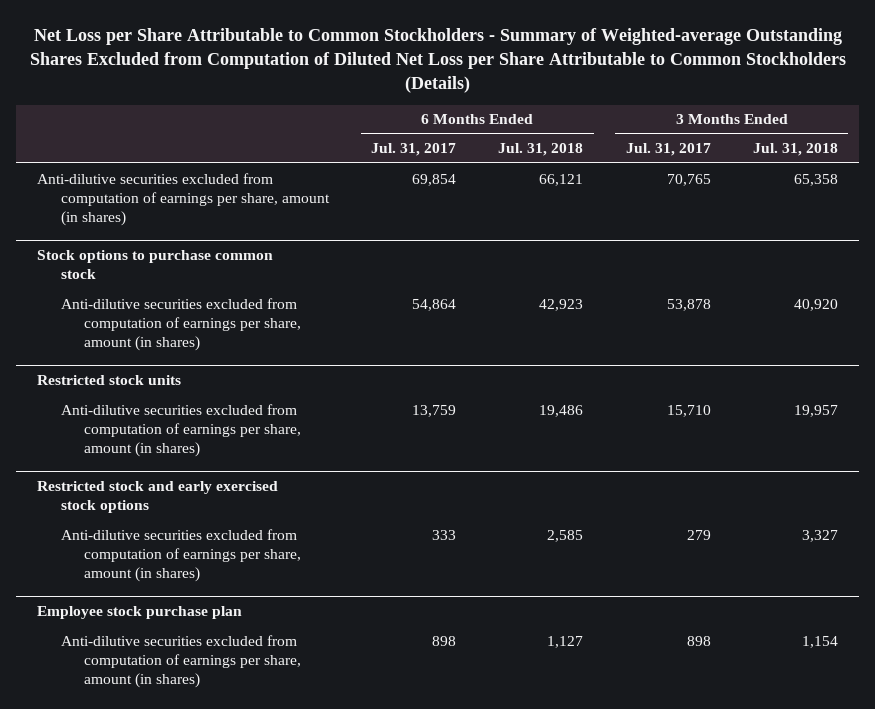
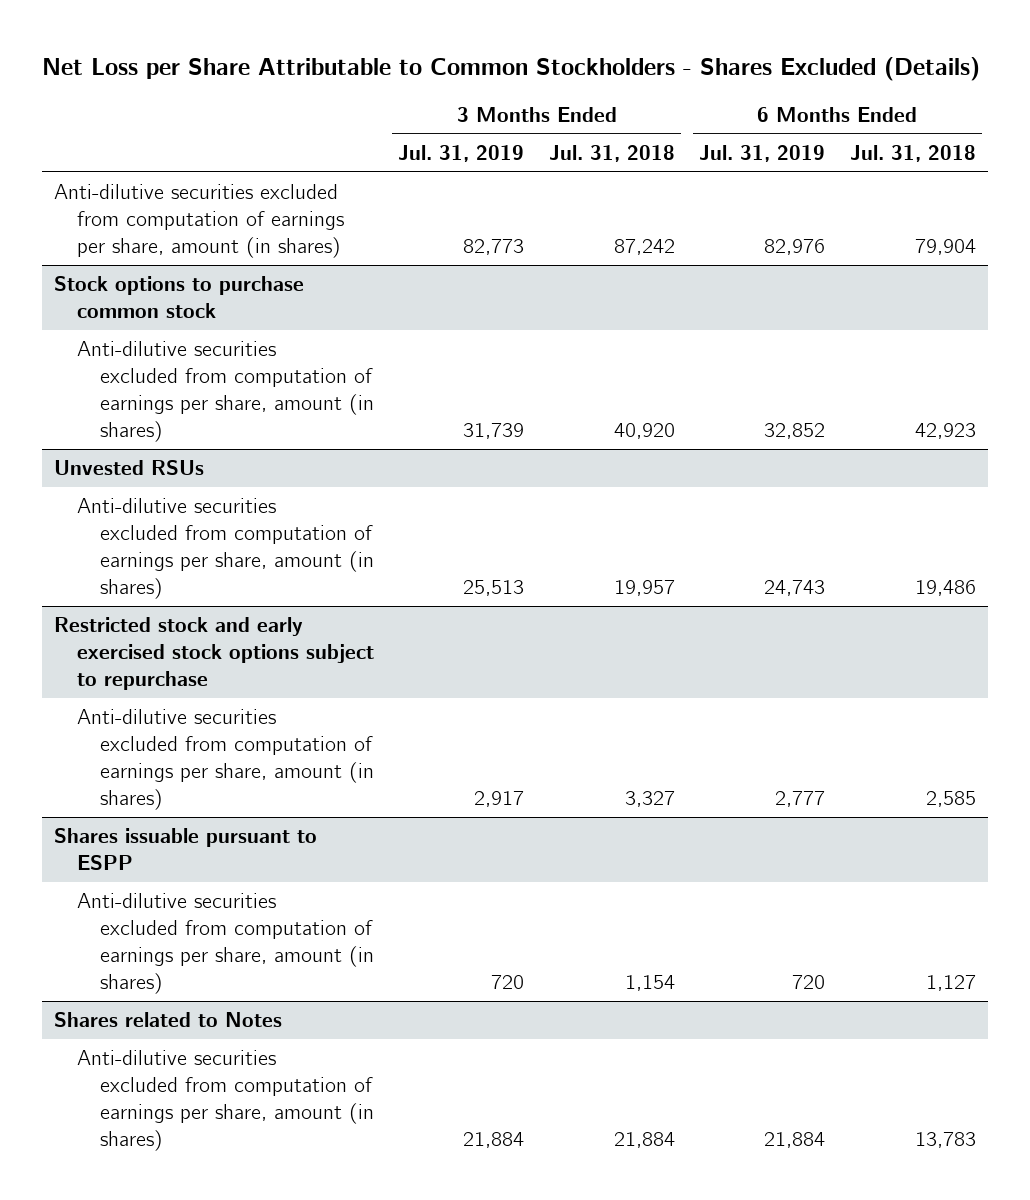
[29,27,846,93] Net Loss per Share Attributable to Common Stockholders - Summary of Weighted-average Outstanding Shares Excluded from Computation of Diluted Net Loss per Share Attributable to Common Stockholders (Details) -> [42,56,981,81] Net Loss per Share Attributable to Common Stockholders - Shares Excluded (Details)
[371,143,457,157] Jul. 31, 2017 -> none
[625,143,711,157] Jul. 31, 2017 -> none
none -> [398,144,525,162] Jul. 31, 2019
none -> [699,144,826,162] Jul. 31, 2019
[539,173,584,186] 66,121 -> [914,239,976,256] 79,904
[793,173,838,186] 65,358 -> [613,239,675,256] 87,242
[37,375,182,386] Restricted stock units -> [54,460,205,476] Unvested RSUs
[37,481,279,514] Restricted stock and early exercised stock options -> [54,617,375,691] Restricted stock and early exercised stock options subject to repurchase
[37,606,243,620] Employee stock purchase plan -> none
none -> [54,828,318,871] Shares issuable pursuant to ESPP
none -> [54,1012,283,1028] Shares related to Notes
none -> [77,1050,374,1152] Anti-dilutive securities excluded from computation of earnings per share, amount (in shares)

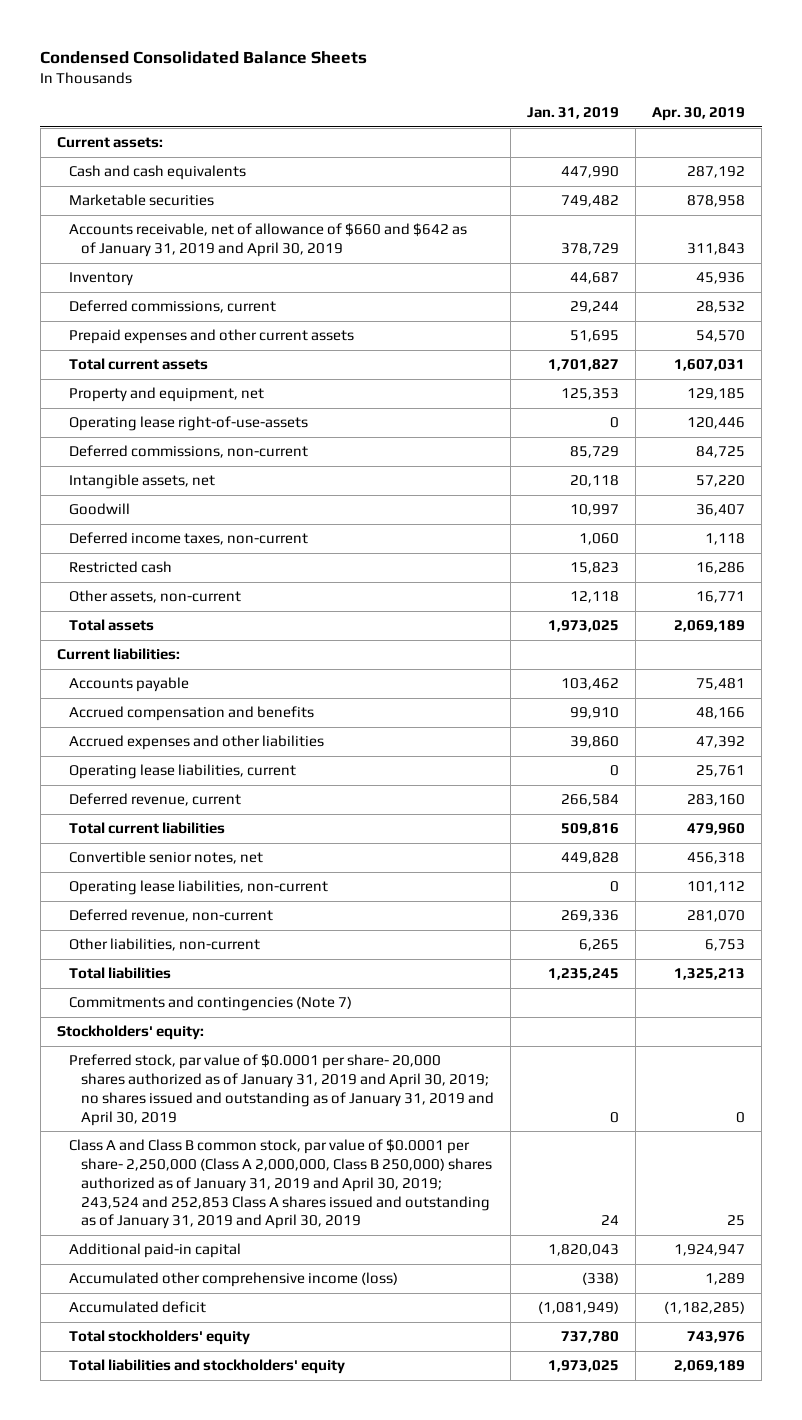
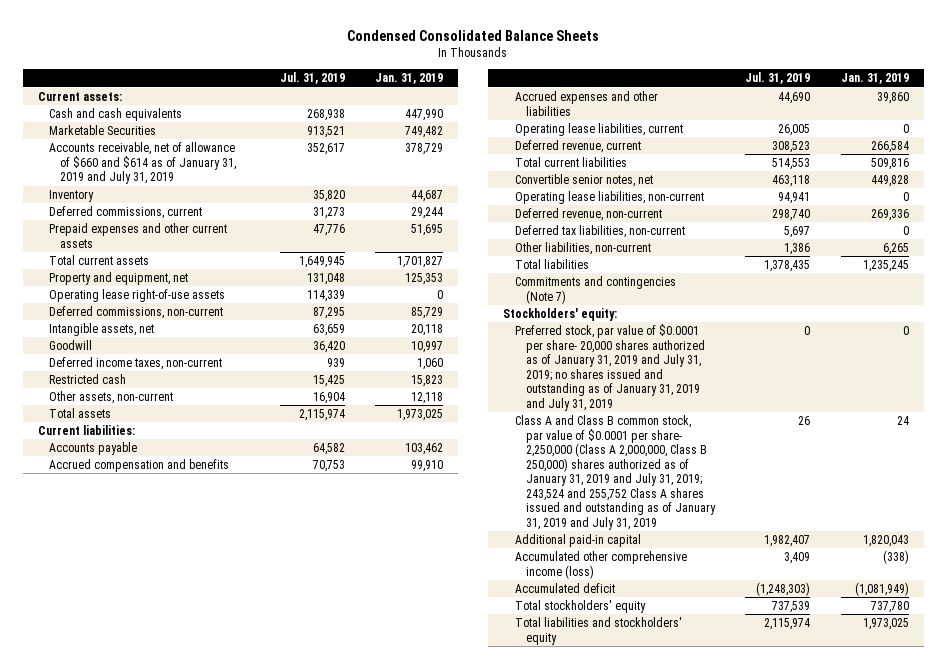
[651,107,745,122] Apr. 30, 2019 -> none
none -> [279,72,345,85] Jul. 31, 2019
[68,194,214,207] Marketable securities -> [49,124,157,135] Marketable Securities
[68,223,467,258] Accounts receivable, net of allowance of $660 and $642 as of January 31, 2019 and April 30, 2019 -> [49,141,237,185] Accounts receivable, net of allowance of $660 and $614 as of January 31, 2019 and July 31, 2019
[68,416,308,432] Operating lease right-of-use-assets -> [49,288,226,302] Operating lease right-of-use assets
none -> [514,224,685,238] Deferred tax liabilities, non-current
[68,1054,494,1126] Preferred stock, par value of $0.0001 per share- 20,000 shares authorized as of January 31, 2019 and April 30, 2019; no shares issued and outstanding as of January 31, 2019 and April 30, 2019 -> [514,323,705,411] Preferred stock, par value of $0.0001 per share- 20,000 shares authorized as of January 31, 2019 and July 31, 2019; no shares issued and outstanding as of January 31, 2019 and July 31, 2019
[68,1139,492,1230] Class A and Class B common stock, par value of $0.0001 per share- 2,250,000 (Class A 2,000,000, Class B 250,000) shares authorized as of January 31, 2019 and April 30, 2019; 243,524 and 252,853 Class A shares issued and outstanding as of January 31, 2019 and April 30, 2019 -> [514,414,716,530] Class A and Class B common stock, par value of $0.0001 per share- 2,250,000 (Class A 2,000,000, Class B 250,000) shares authorized as of January 31, 2019 and July 31, 2019; 243,524 and 255,752 Class A shares issued and outstanding as of January 31, 2019 and July 31, 2019

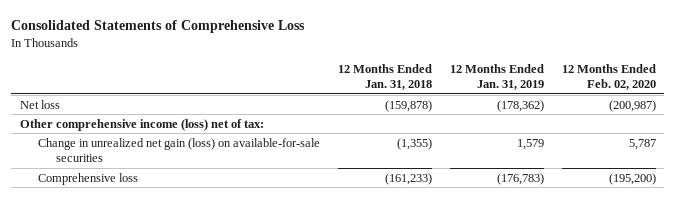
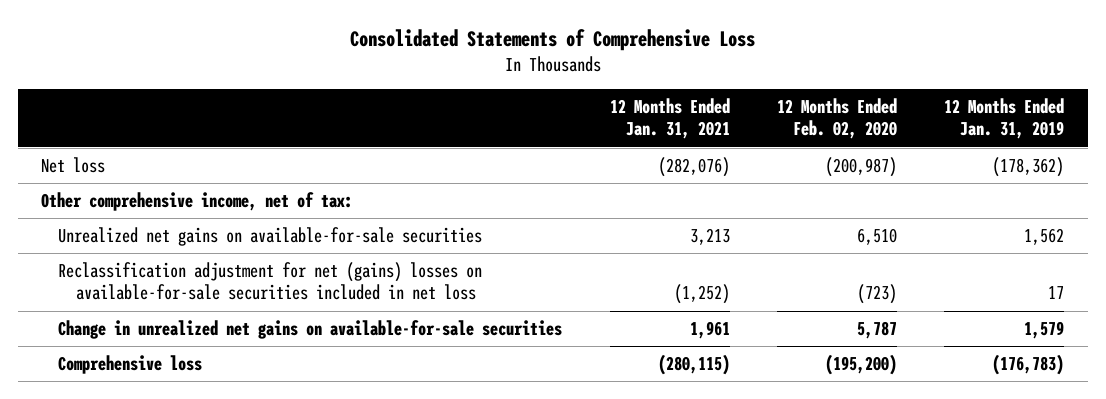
[337,63,432,91] 12 Months Ended Jan. 31, 2018 -> none
none -> [609,98,730,140] 12 Months Ended Jan. 31, 2021
[19,118,264,131] Other comprehensive income (loss) net of tax: -> [41,192,354,212] Other comprehensive income, net of tax:
[37,137,320,163] Change in unrealized net gain (loss) on available-for-sale securities -> [58,227,483,247] Unrealized net gains on available-for-sale securities
[516,138,544,150] 1,579 -> [1024,228,1065,246] 1,562
[628,138,656,150] 5,787 -> [856,228,897,246] 6,510
none -> [58,262,483,301] Reclassification adjustment for net (gains) losses on available-for-sale securities included in net loss
none -> [58,320,563,340] Change in unrealized net gains on available-for-sale securities

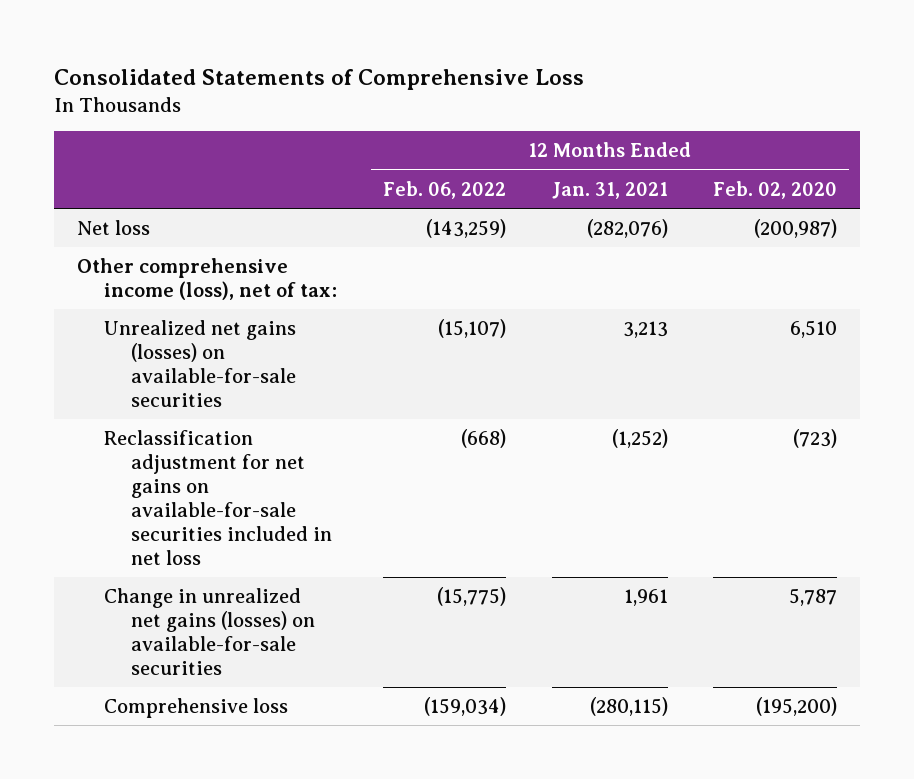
[944,98,1065,140] 12 Months Ended Jan. 31, 2019 -> none
none -> [382,180,506,199] Feb. 06, 2022
[41,192,354,212] Other comprehensive income, net of tax: -> [77,258,338,300] Other comprehensive income (loss), net of tax:
[58,227,483,247] Unrealized net gains on available-for-sale securities -> [104,320,297,407] Unrealized net gains (losses) on available-for-sale securities
[58,262,483,301] Reclassification adjustment for net (gains) losses on available-for-sale securities included in net loss -> [104,430,333,565] Reclassification adjustment for net gains on available-for-sale securities included in net loss
[58,320,563,340] Change in unrealized net gains on available-for-sale securities -> [104,588,316,675] Change in unrealized net gains (losses) on available-for-sale securities

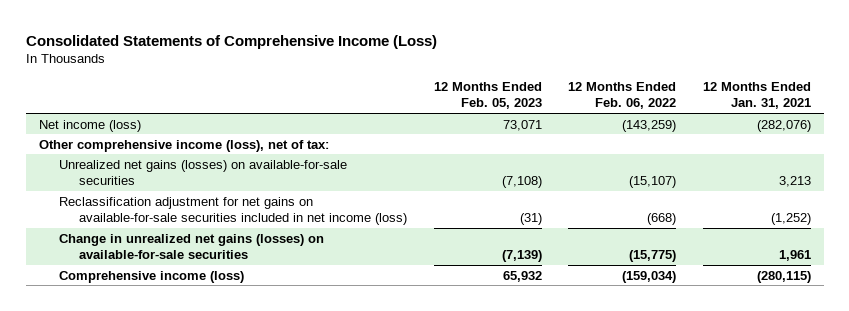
[54,69,585,91] Consolidated Statements of Comprehensive Loss -> [25,34,437,49] Consolidated Statements of Comprehensive Income (Loss)
[713,180,838,199] Feb. 02, 2020 -> none
none -> [433,81,542,110] 12 Months Ended Feb. 05, 2023
[77,220,151,236] Net loss -> [38,119,141,132] Net income (loss)
[104,430,333,565] Reclassification adjustment for net gains on available-for-sale securities included in net loss -> [59,196,408,226] Reclassification adjustment for net gains on available-for-sale securities included in net income (loss)
[104,698,289,719] Comprehensive loss -> [59,270,245,283] Comprehensive income (loss)

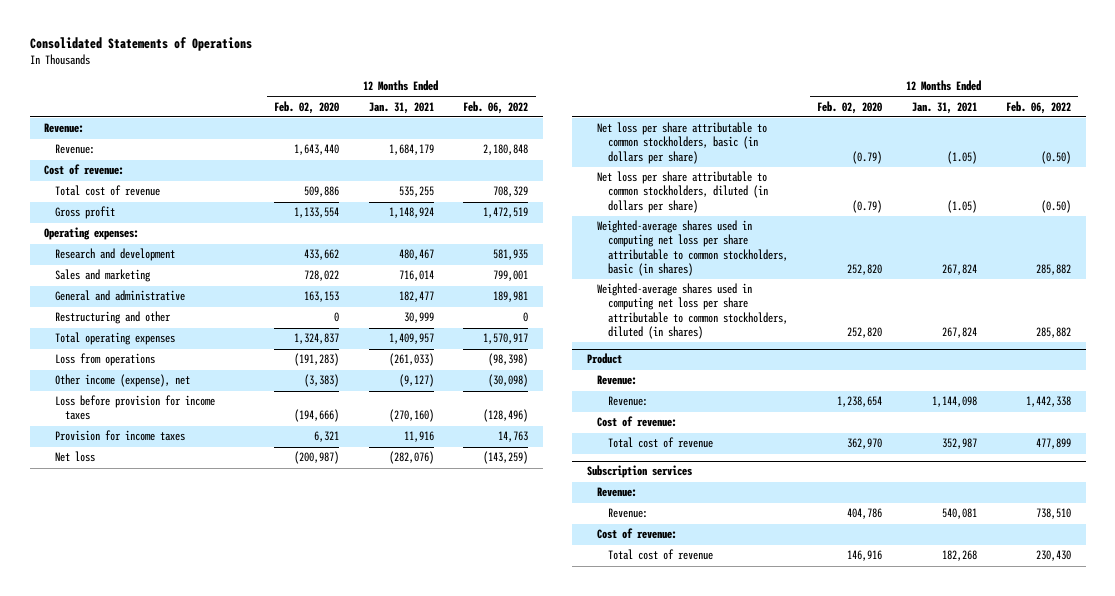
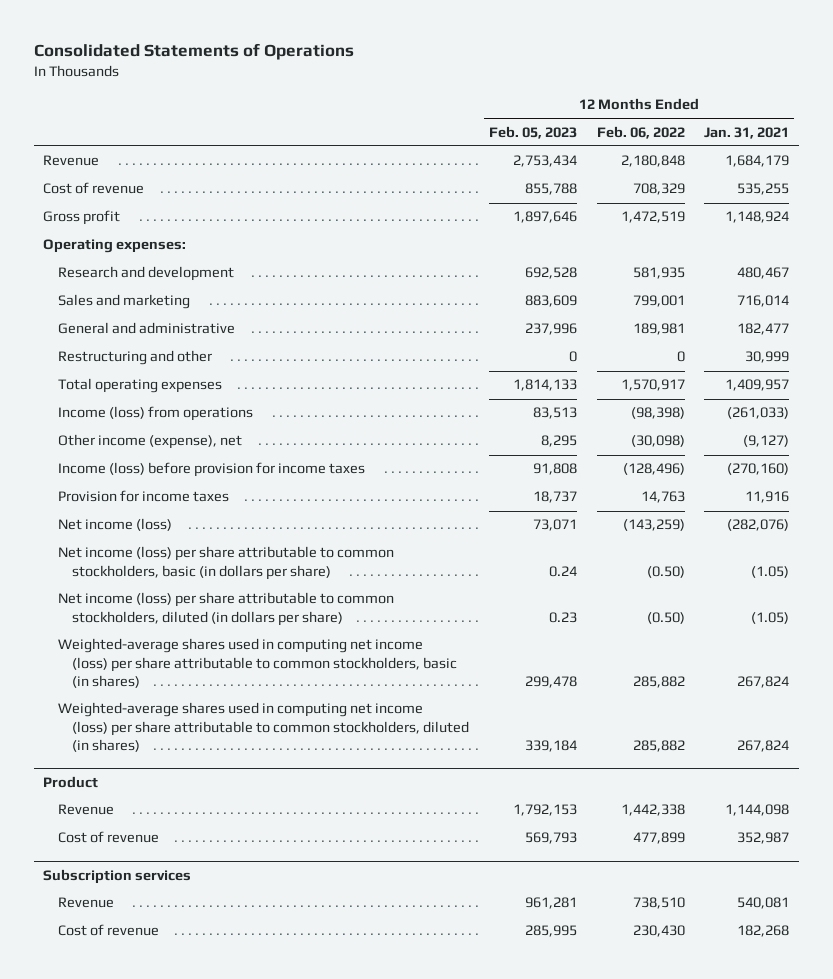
[274,100,340,114] Feb. 02, 2020 -> none
none -> [488,125,577,139] Feb. 05, 2023
[44,123,85,134] Revenue: -> none
[44,164,125,176] Cost of revenue: -> none
[54,144,95,155] Revenue: -> [43,155,100,167] Revenue
[54,185,160,197] Total cost of revenue -> [43,182,145,195] Cost of revenue
[54,353,155,367] Loss from operations -> [57,406,253,422] Income (loss) from operations
[54,395,215,421] Loss before provision for income taxes -> [57,462,365,478] Income (loss) before provision for income taxes
[54,451,95,463] Net loss -> [57,518,172,532] Net income (loss)
[597,122,768,164] Net loss per share attributable to common stockholders, basic (in dollars per share) -> [57,546,394,580] Net income (loss) per share attributable to common stockholders, basic (in dollars per share)
[597,171,768,213] Net loss per share attributable to common stockholders, diluted (in dollars per share) -> [57,592,394,626] Net income (loss) per share attributable to common stockholders, diluted (in dollars per share)
[597,220,788,276] Weighted-average shares used in computing net loss per share attributable to common stockholders, basic (in shares) -> [57,638,458,688] Weighted-average shares used in computing net income (loss) per share attributable to common stockholders, basic (in shares)
[597,283,788,339] Weighted-average shares used in computing net loss per share attributable to common stockholders, diluted (in shares) -> [57,702,470,752] Weighted-average shares used in computing net income (loss) per share attributable to common stockholders, diluted (in shares)
[597,375,638,386] Revenue: -> none
[597,416,678,428] Cost of revenue: -> none
[607,396,648,407] Revenue: -> [57,804,114,816] Revenue
[607,437,713,449] Total cost of revenue -> [57,831,159,844] Cost of revenue
[597,487,638,498] Revenue: -> none
[597,528,678,540] Cost of revenue: -> none
[607,508,648,519] Revenue: -> [57,897,114,909] Revenue
[607,549,713,561] Total cost of revenue -> [57,924,159,937] Cost of revenue

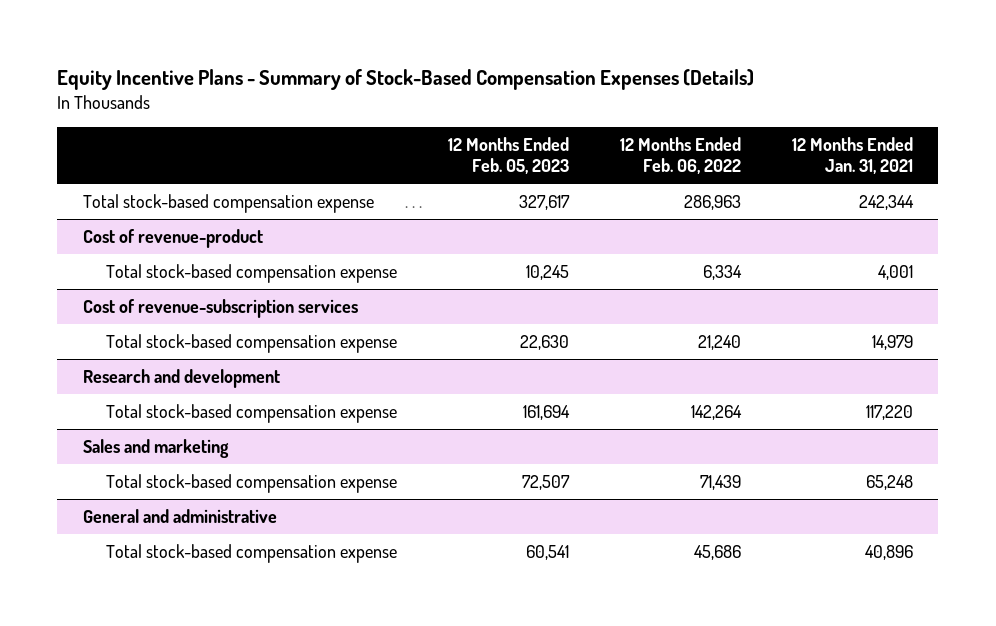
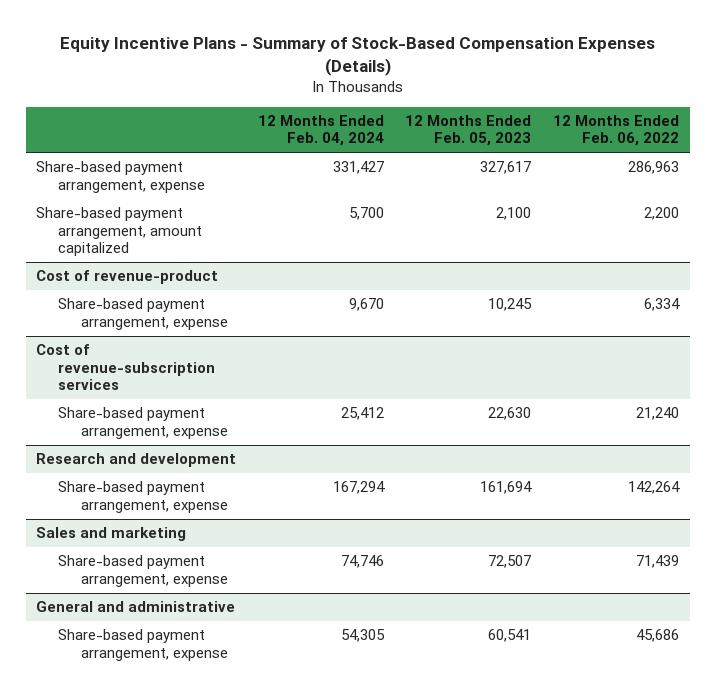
[791,137,913,175] 12 Months Ended Jan. 31, 2021 -> none
none -> [257,115,384,147] 12 Months Ended Feb. 04, 2024
[82,194,374,214] Total stock-based compensation expense -> [36,161,206,193] Share-based payment arrangement, expense
none -> [36,207,203,257] Share-based payment arrangement, amount capitalized
[105,264,397,284] Total stock-based compensation expense -> [58,298,228,330] Share-based payment arrangement, expense
[105,334,397,354] Total stock-based compensation expense -> [58,407,228,439] Share-based payment arrangement, expense
[105,404,397,424] Total stock-based compensation expense -> [58,481,228,513] Share-based payment arrangement, expense
[105,474,397,494] Total stock-based compensation expense -> [58,555,228,587] Share-based payment arrangement, expense
[105,544,397,564] Total stock-based compensation expense -> [58,629,228,661] Share-based payment arrangement, expense

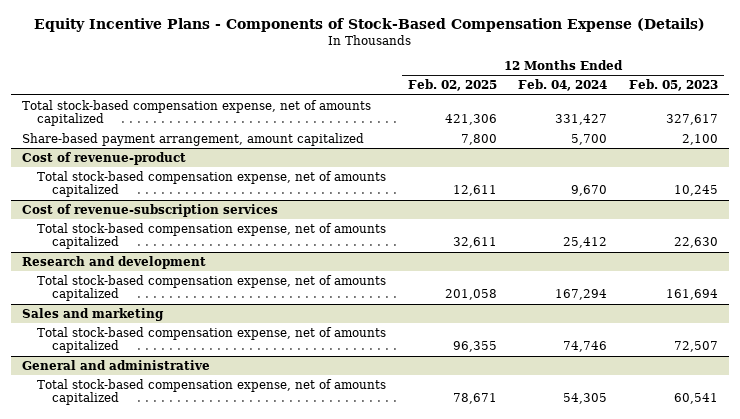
[59,36,655,76] Equity Incentive Plans - Summary of Stock-Based Compensation Expenses (Details) -> [34,17,706,32] Equity Incentive Plans - Components of Stock-Based Compensation Expense (Details)
[553,115,680,147] 12 Months Ended Feb. 06, 2022 -> none
none -> [407,79,497,92] Feb. 02, 2025
[36,161,206,193] Share-based payment arrangement, expense -> [21,99,371,127] Total stock-based compensation expense, net of amounts capitalized
[58,298,228,330] Share-based payment arrangement, expense -> [37,170,387,198] Total stock-based compensation expense, net of amounts capitalized
[58,407,228,439] Share-based payment arrangement, expense -> [37,222,387,250] Total stock-based compensation expense, net of amounts capitalized
[58,481,228,513] Share-based payment arrangement, expense -> [37,274,387,302] Total stock-based compensation expense, net of amounts capitalized
[58,555,228,587] Share-based payment arrangement, expense -> [37,326,387,354] Total stock-based compensation expense, net of amounts capitalized
[58,629,228,661] Share-based payment arrangement, expense -> [37,378,387,406] Total stock-based compensation expense, net of amounts capitalized

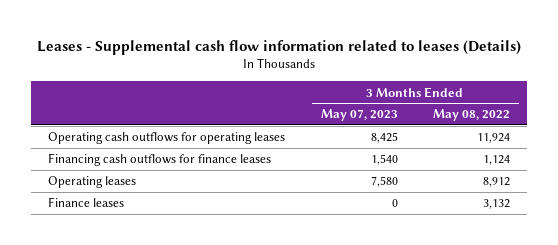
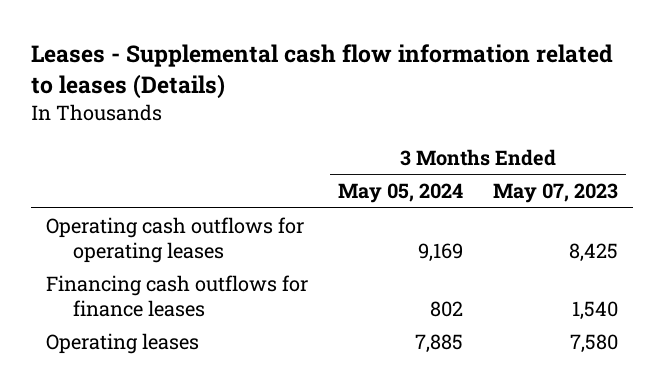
[432,109,510,122] May 08, 2022 -> none
none -> [337,183,463,204] May 05, 2024
[48,197,125,208] Finance leases -> none

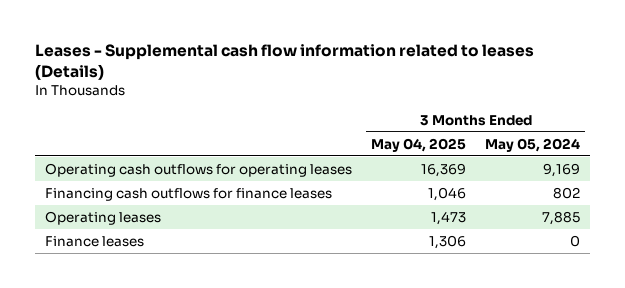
[493,183,619,204] May 07, 2023 -> none
none -> [371,137,467,152] May 04, 2025
none -> [44,235,144,247] Finance leases

